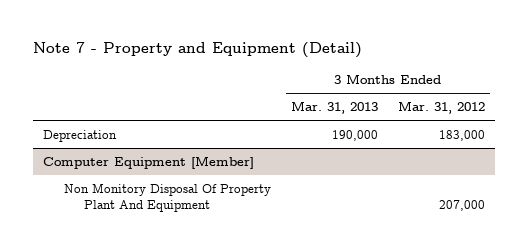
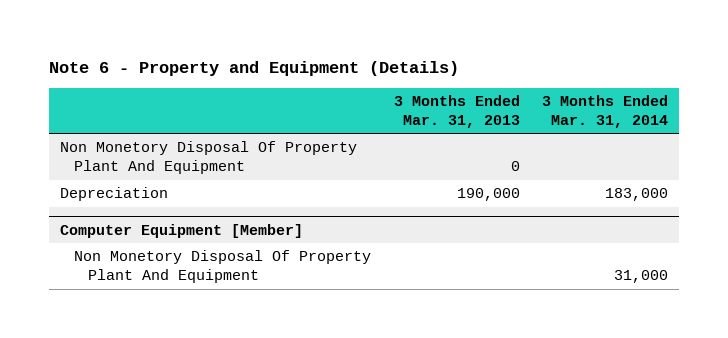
[32,42,362,59] Note 7 - Property and Equipment (Detail) -> [49,60,460,76] Note 6 - Property and Equipment (Details)
[397,101,485,115] Mar. 31, 2012 -> none
none -> [541,94,668,128] 3 Months Ended Mar. 31, 2014
none -> [60,141,358,175] Non Monetory Disposal Of Property Plant And Equipment
[63,182,271,213] Non Monitory Disposal Of Property Plant And Equipment -> [74,250,372,284] Non Monetory Disposal Of Property Plant And Equipment

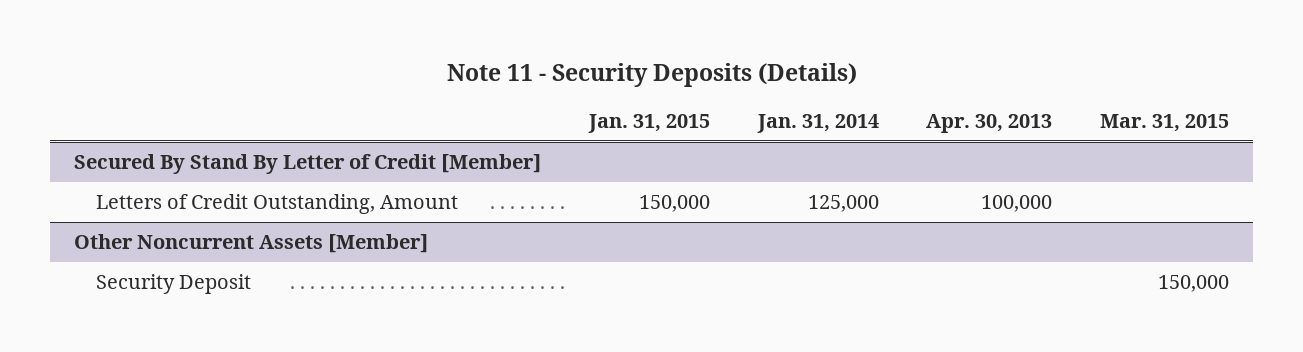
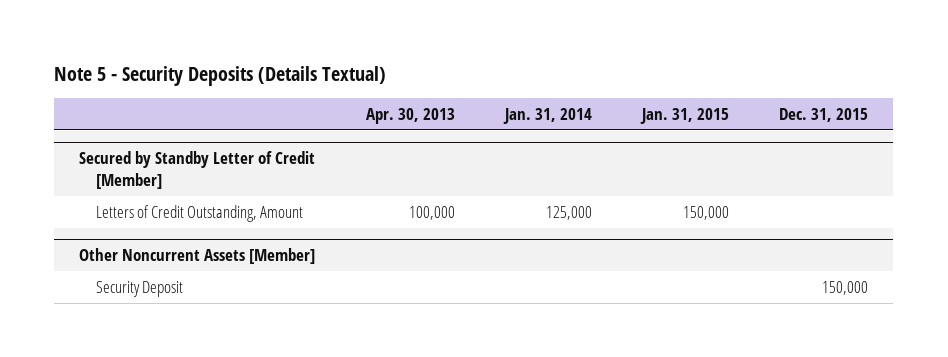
[446,63,857,88] Note 11 - Security Deposits (Details) -> [54,65,387,86] Note 5 - Security Deposits (Details Textual)
[1100,113,1230,132] Mar. 31, 2015 -> none
none -> [779,107,869,122] Dec. 31, 2015
[74,154,542,175] Secured By Stand By Letter of Credit [Member] -> [79,151,316,190] Secured by Standby Letter of Credit [Member]

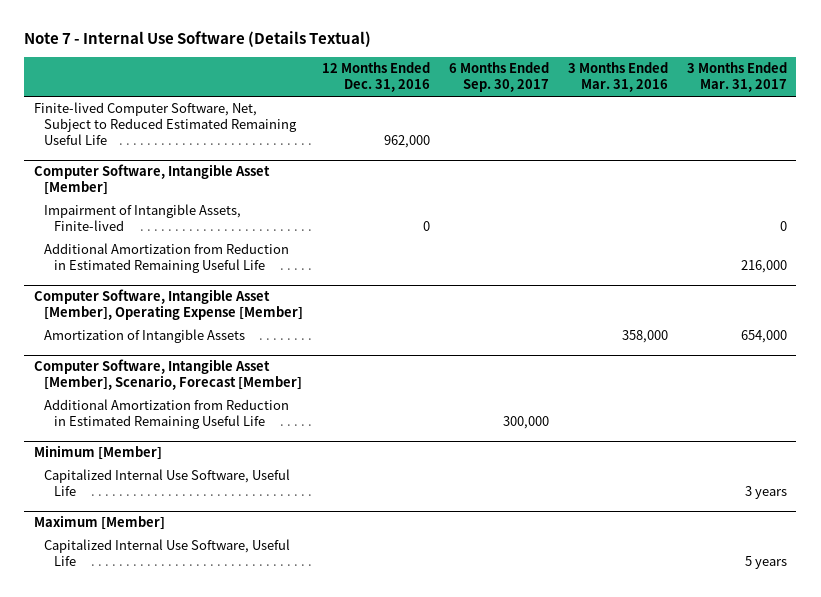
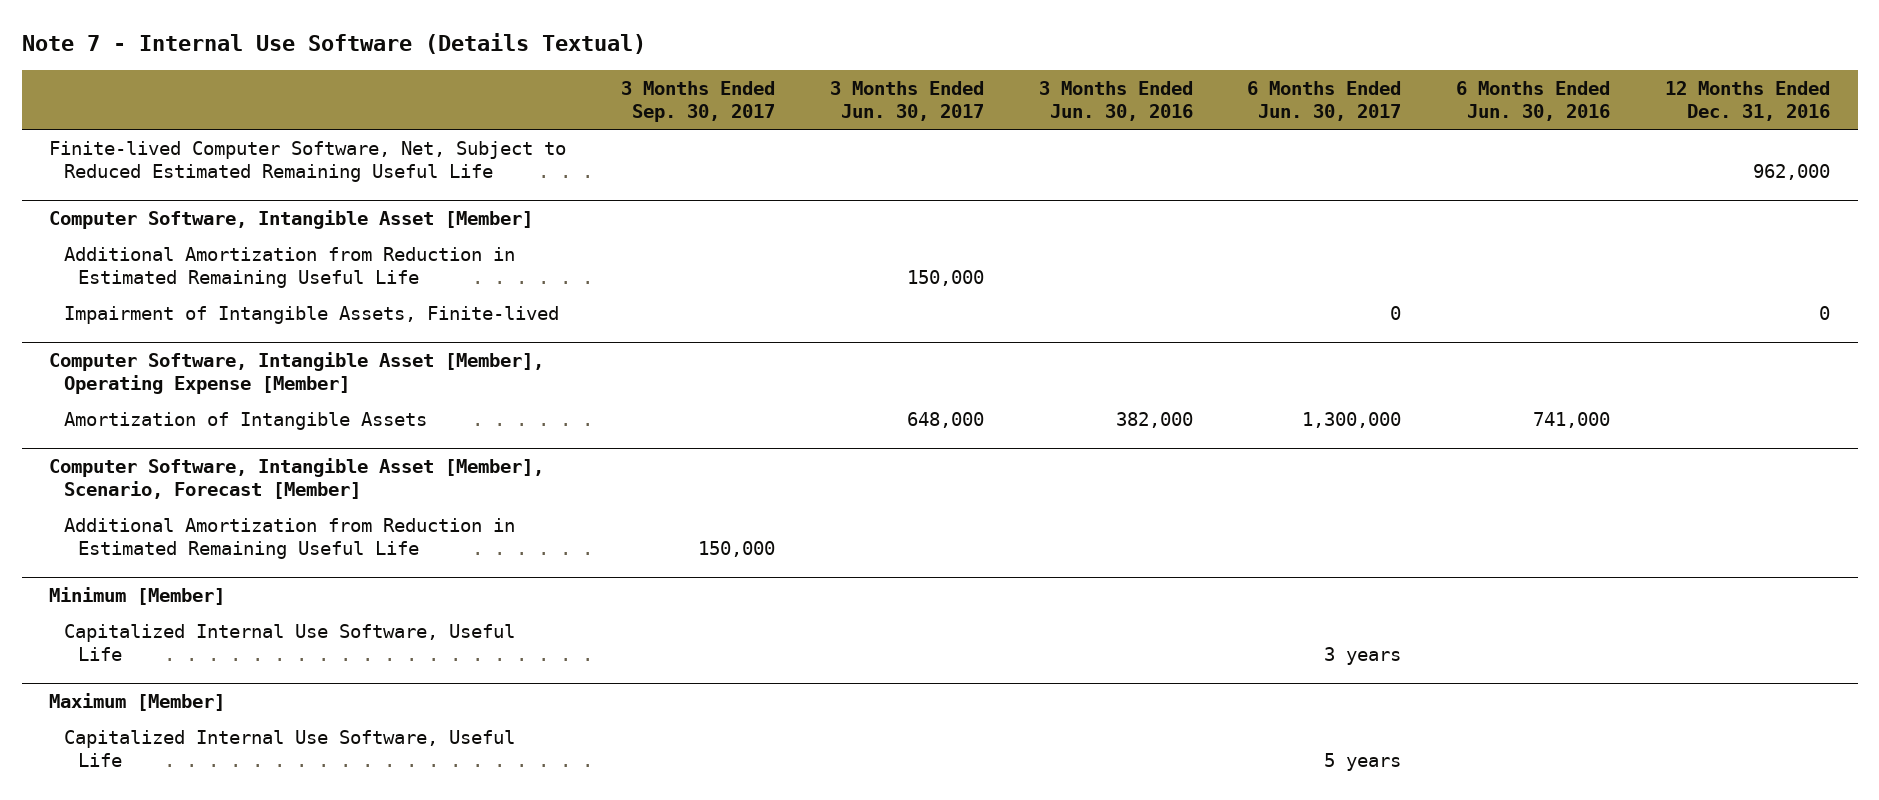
[448,62,549,93] 6 Months Ended Sep. 30, 2017 -> none
[567,62,668,93] 3 Months Ended Mar. 31, 2016 -> none
[686,62,787,93] 3 Months Ended Mar. 31, 2017 -> none
none -> [620,81,775,123] 3 Months Ended Sep. 30, 2017
none -> [829,81,984,122] 3 Months Ended Jun. 30, 2017
none -> [1038,81,1193,122] 3 Months Ended Jun. 30, 2016
none -> [1247,81,1402,122] 6 Months Ended Jun. 30, 2017
none -> [1456,81,1611,122] 6 Months Ended Jun. 30, 2016
[43,204,241,232] Impairment of Intangible Assets, Finite-lived -> [63,305,559,324] Impairment of Intangible Assets, Finite-lived

